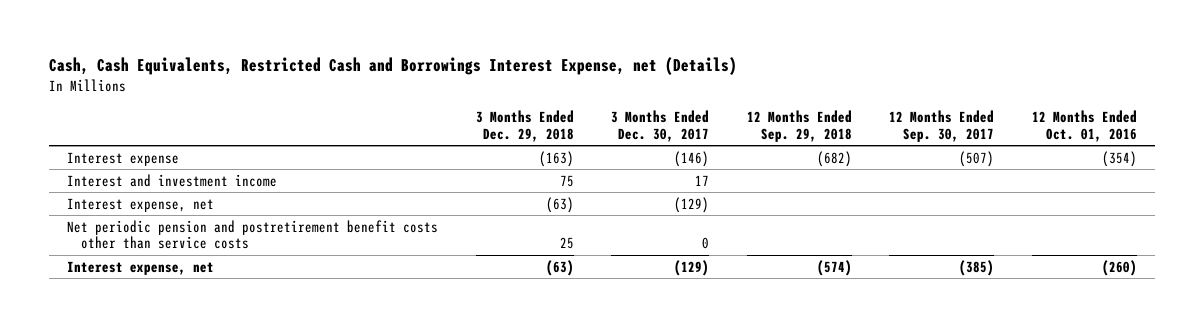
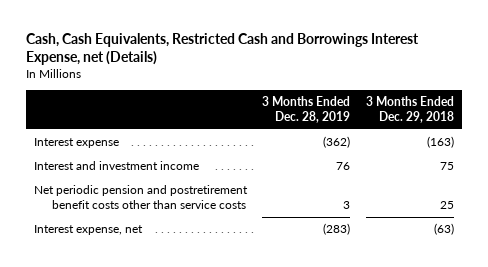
[611,110,710,142] 3 Months Ended Dec. 30, 2017 -> none
[746,110,852,142] 12 Months Ended Sep. 29, 2018 -> none
[889,110,995,142] 12 Months Ended Sep. 30, 2017 -> none
[1031,110,1137,142] 12 Months Ended Oct. 01, 2016 -> none
none -> [262,96,351,124] 3 Months Ended Dec. 28, 2019
[67,197,215,212] Interest expense, net -> none

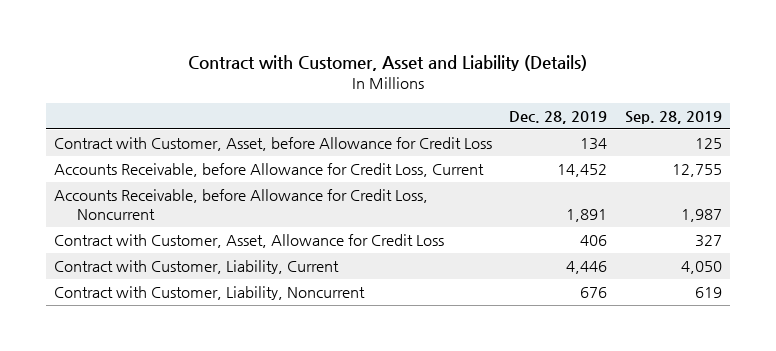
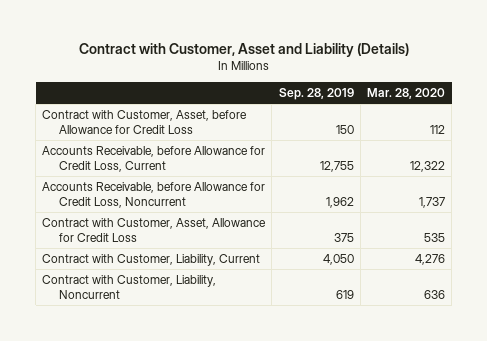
[509,110,608,124] Dec. 28, 2019 -> none
none -> [367,88,446,100] Mar. 28, 2020
[694,138,722,150] 125 -> [335,124,354,134] 150
[680,209,722,223] 1,987 -> [325,196,354,208] 1,962
[694,235,722,248] 327 -> [333,232,354,242] 375

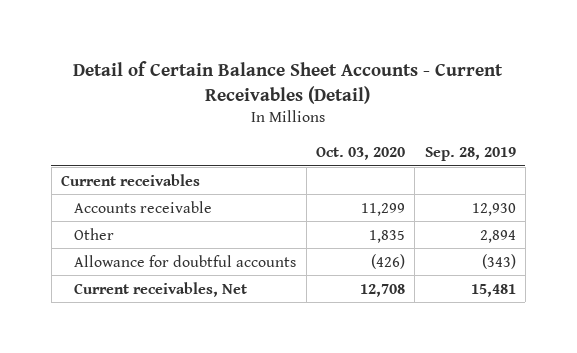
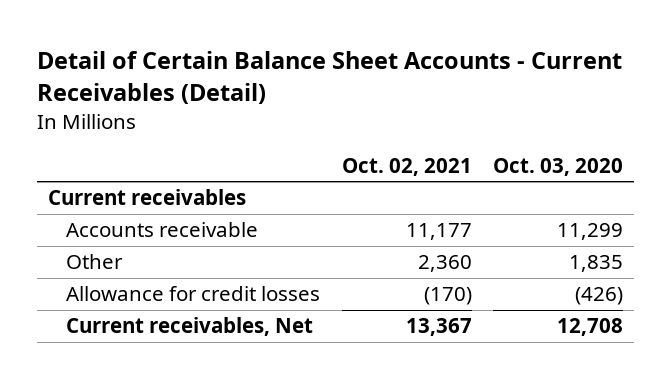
[424,146,516,161] Sep. 28, 2019 -> none
none -> [341,157,472,176] Oct. 02, 2021
[74,254,297,267] Allowance for doubtful accounts -> [66,286,321,302] Allowance for credit losses

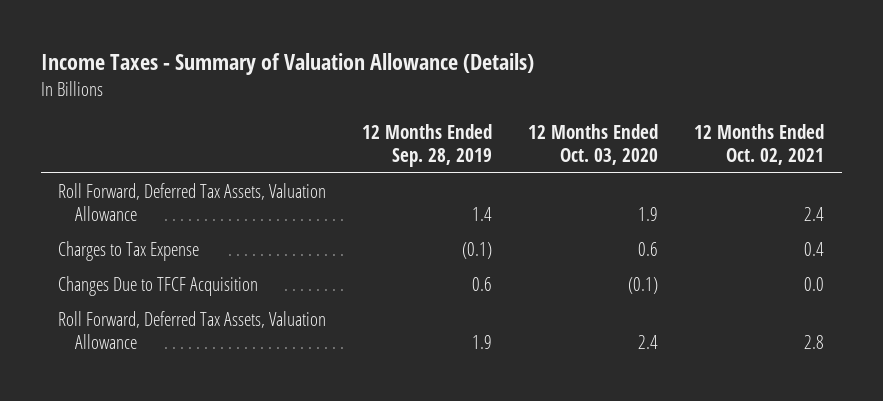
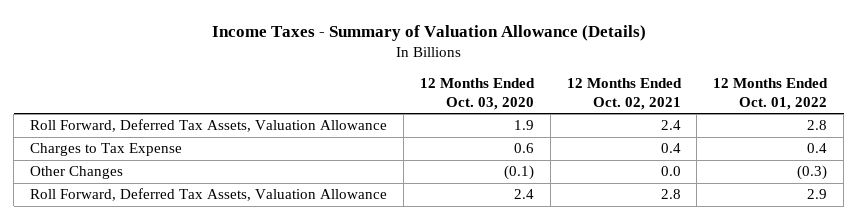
[362,124,493,168] 12 Months Ended Sep. 28, 2019 -> none
none -> [713,77,829,110] 12 Months Ended Oct. 01, 2022
[58,276,259,297] Changes Due to TFCF Acquisition -> [30,166,124,180] Other Changes

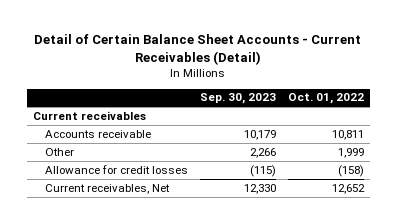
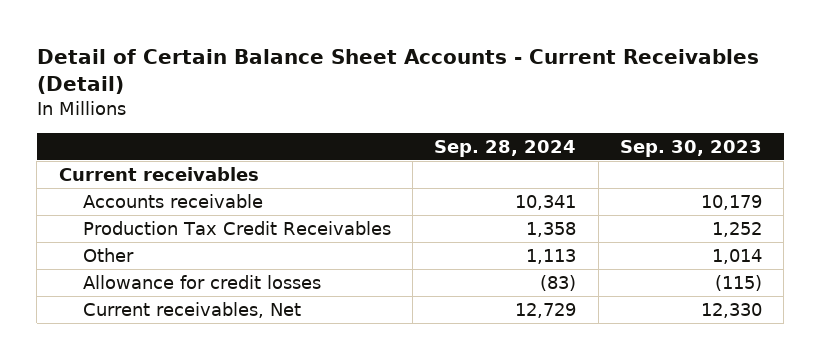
[288,93,365,105] Oct. 01, 2022 -> none
none -> [434,139,577,157] Sep. 28, 2024
none -> [82,221,391,236] Production Tax Credit Receivables
[249,147,276,158] 2,266 -> [712,249,763,265] 1,014

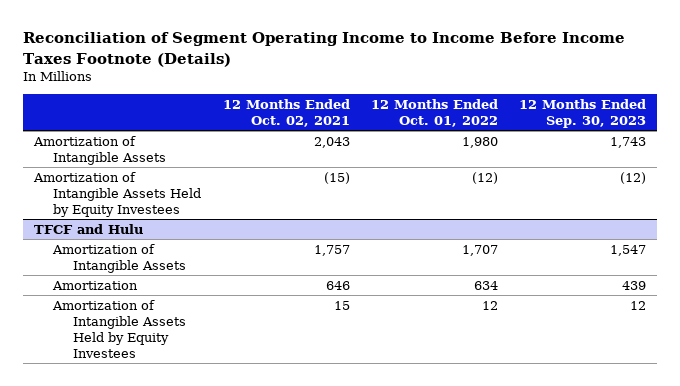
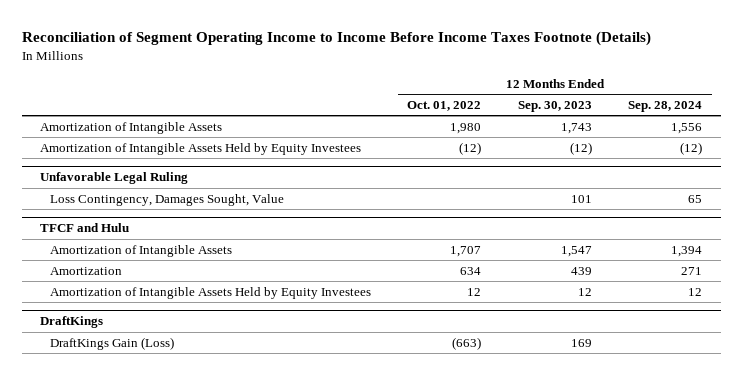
[222,98,350,128] 12 Months Ended Oct. 02, 2021 -> none
none -> [628,100,703,112] Sep. 28, 2024
none -> [39,172,188,185] Unfavorable Legal Ruling
none -> [49,193,284,206] Loss Contingency, Damages Sought, Value
none -> [39,316,103,329] DraftKings
none -> [49,336,174,350] DraftKings Gain (Loss)

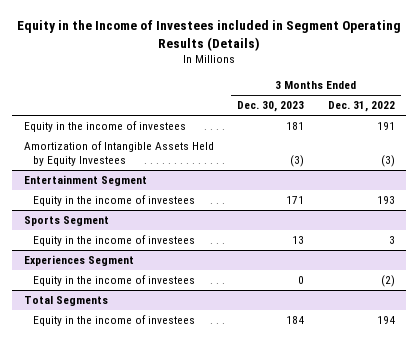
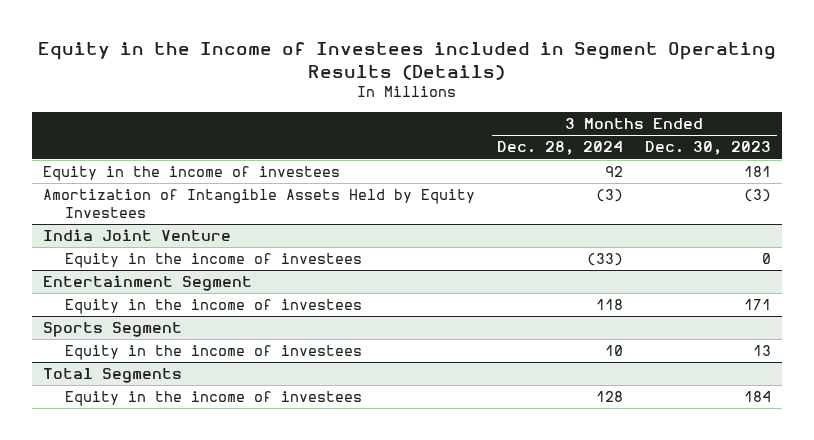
[327,101,395,113] Dec. 31, 2022 -> none
none -> [497,141,624,156] Dec. 28, 2024
none -> [43,229,232,242] India Joint Venture
none -> [64,253,362,269] Equity in the income of investees
[23,255,134,267] Experiences Segment -> none
[33,275,196,287] Equity in the income of investees -> none

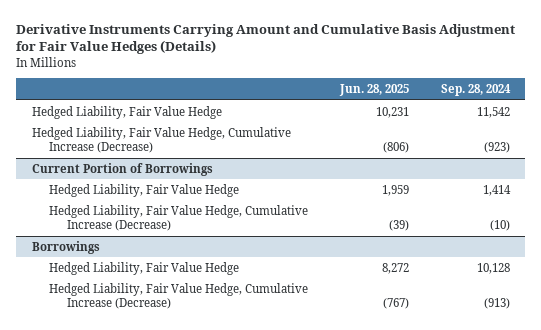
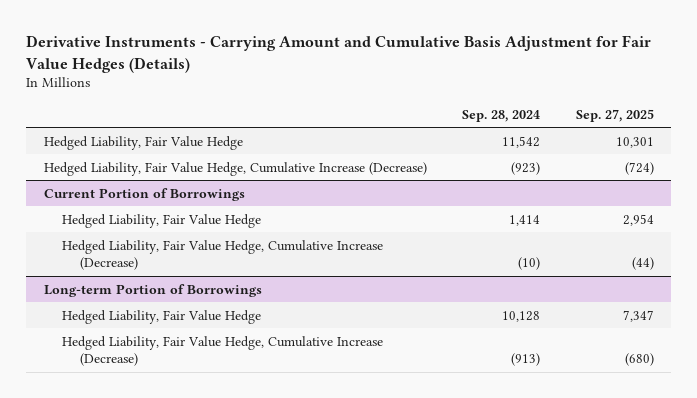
[15,23,515,55] Derivative Instruments Carrying Amount and Cumulative Basis Adjustment for Fair Value Hedges (Details) -> [25,35,651,73] Derivative Instruments - Carrying Amount and Cumulative Basis Adjustment for Fair Value Hedges (Details)
[338,84,409,97] Jun. 28, 2025 -> none
none -> [575,108,654,122] Sep. 27, 2025
[31,240,100,254] Borrowings -> [43,283,262,297] Long-term Portion of Borrowings

